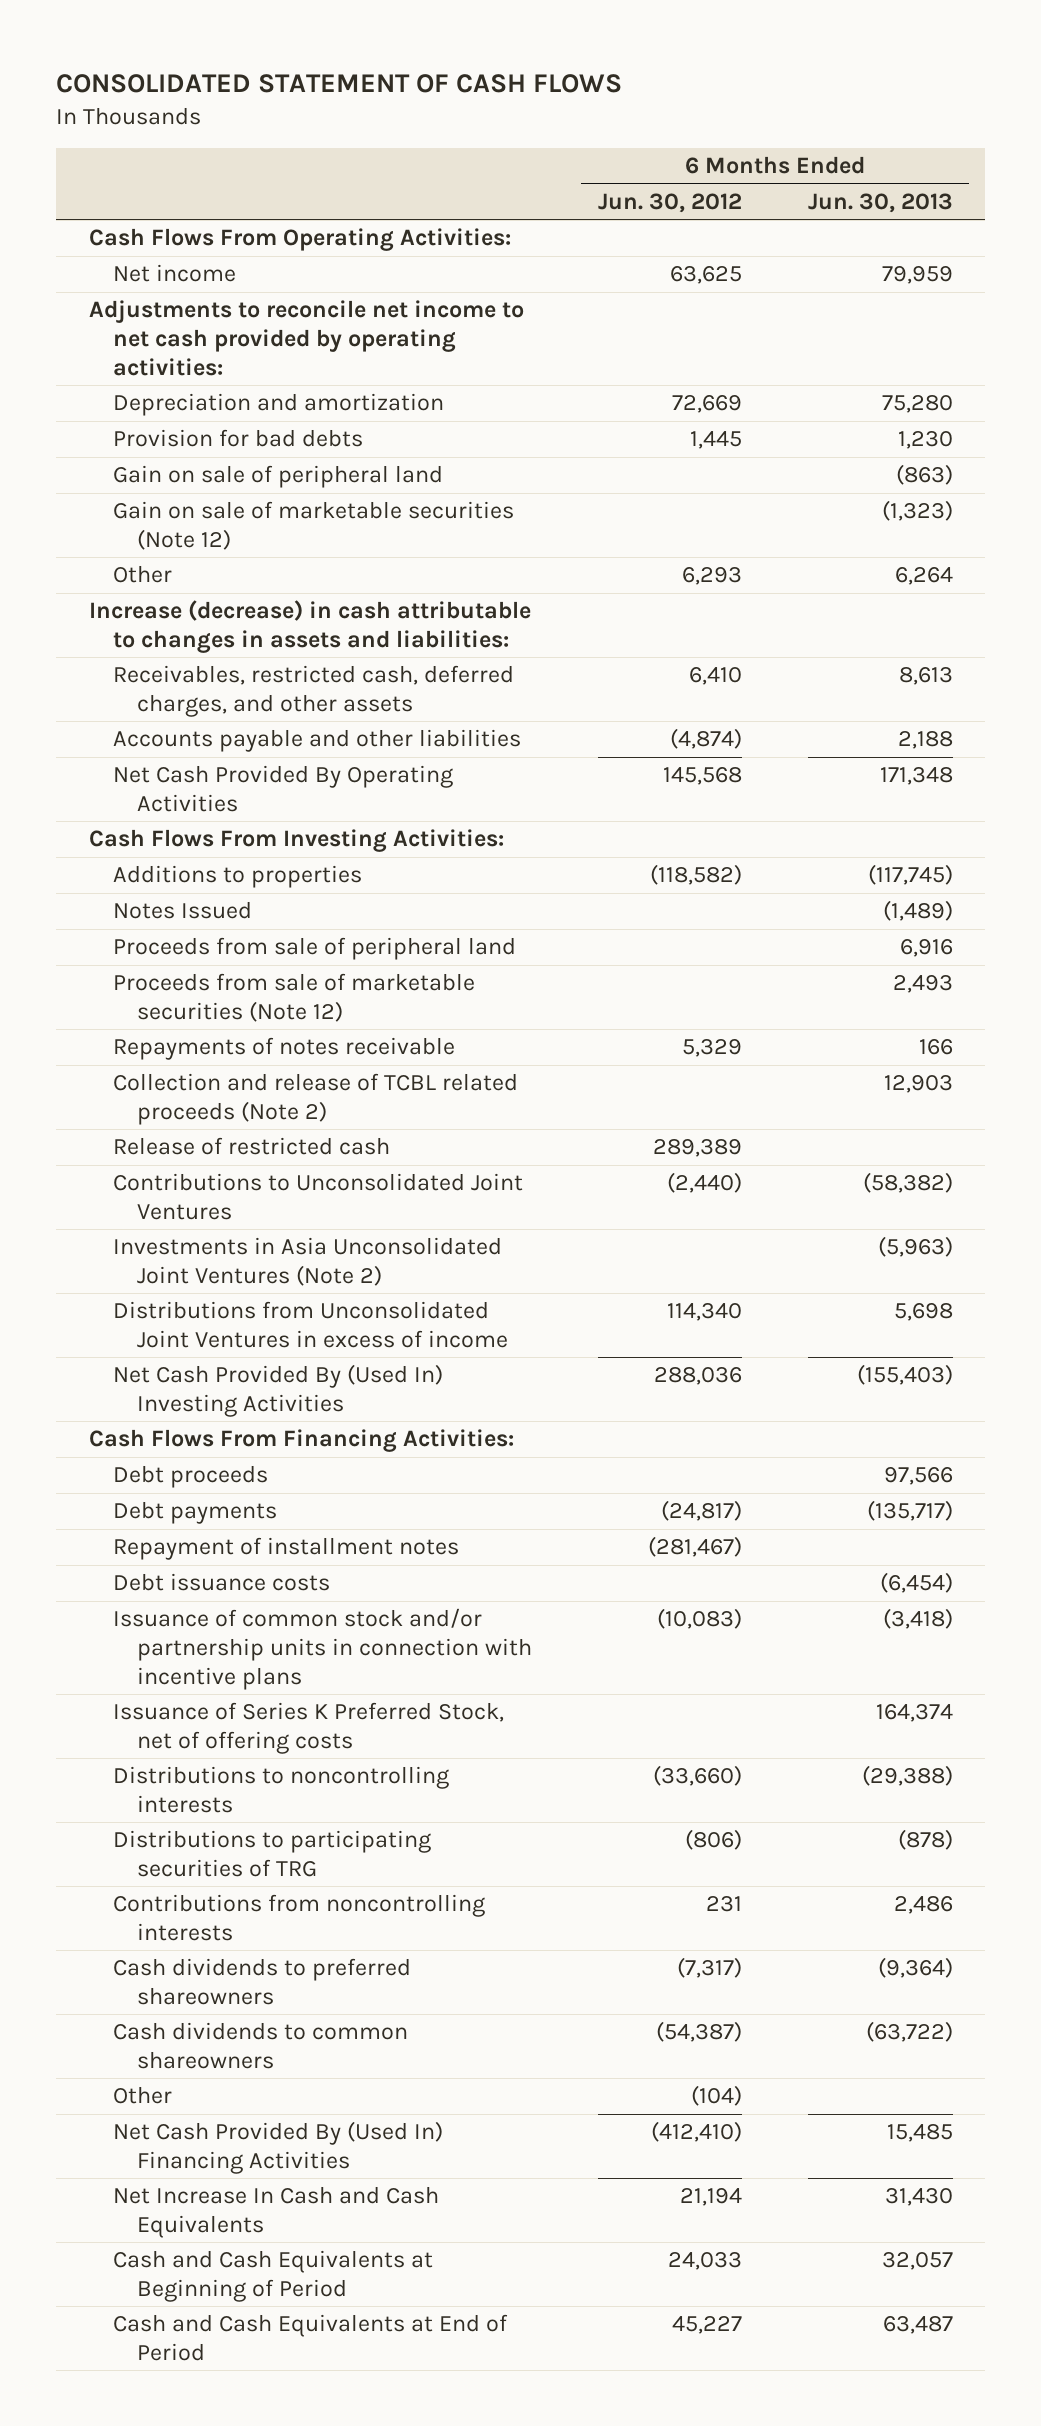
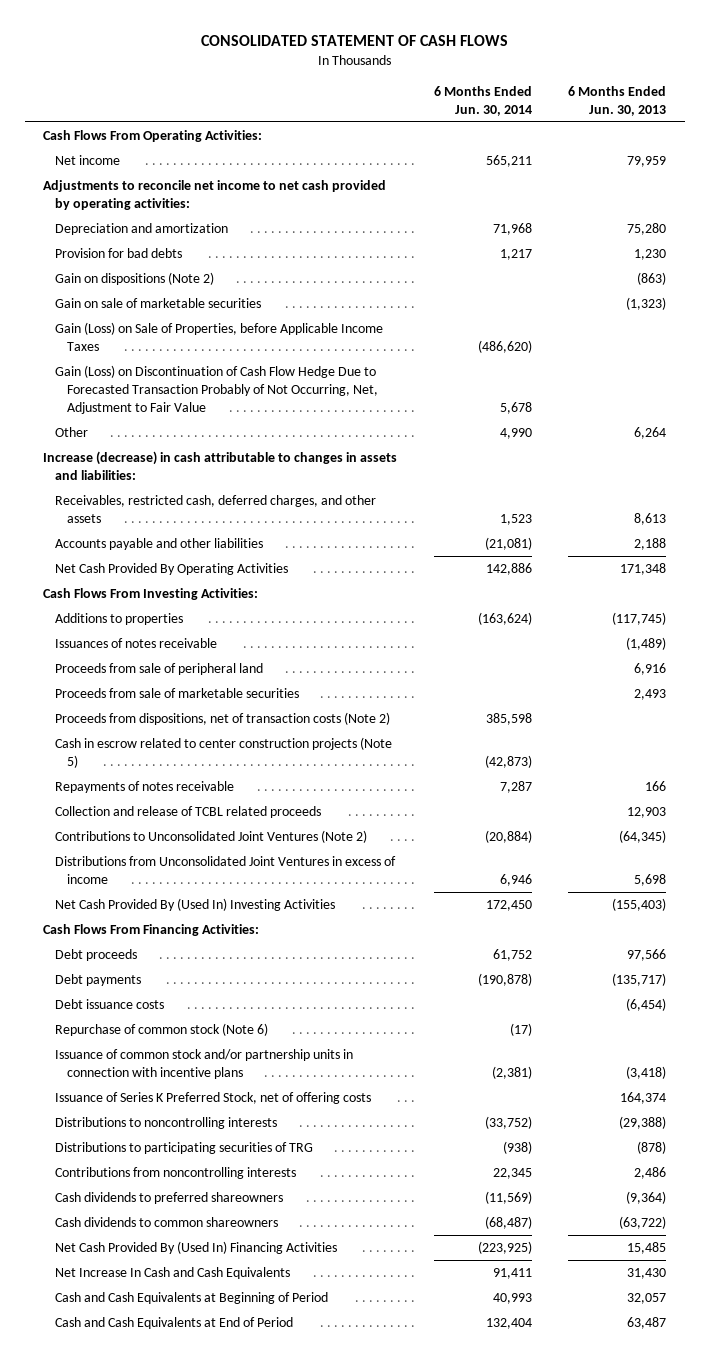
[597,192,742,213] Jun. 30, 2012 -> none
none -> [433,85,532,116] 6 Months Ended Jun. 30, 2014
[112,465,443,489] Gain on sale of peripheral land -> [54,271,214,285] Gain on dispositions (Note 2)
[112,501,514,550] Gain on sale of marketable securities (Note 12) -> [54,297,261,308] Gain on sale of marketable securities
none -> [54,321,383,351] Gain (Loss) on Sale of Properties, before Applicable Income Taxes
none -> [54,364,378,414] Gain (Loss) on Discontinuation of Cash Flow Hedge Due to Forecasted Transaction Probably of Not Occurring, Net, Adjustment to Fair Value
[112,901,252,920] Notes Issued -> [54,637,217,648] Issuances of notes receivable
[112,973,475,1022] Proceeds from sale of marketable securities (Note 12) -> [54,687,299,698] Proceeds from sale of marketable securities
none -> [54,711,390,725] Proceeds from dispositions, net of transaction costs (Note 2)
none -> [54,736,392,768] Cash in escrow related to center construction projects (Note 5)
[112,1137,390,1156] Release of restricted cash -> none
[112,1237,502,1286] Investments in Asia Unconsolidated Joint Ventures (Note 2) -> none
[112,1073,518,1125] Collection and release of TCBL related proceeds (Note 2) -> [54,805,321,818] Collection and release of TCBL related proceeds
[112,1173,523,1220] Contributions to Unconsolidated Joint Ventures -> [54,829,367,843] Contributions to Unconsolidated Joint Ventures (Note 2)
[862,1172,953,1194] (58,382) -> [619,829,667,843] (64,345)
[112,1537,459,1561] Repayment of installment notes -> none
none -> [54,1022,268,1036] Repurchase of common stock (Note 6)
[112,2086,172,2105] Other -> none

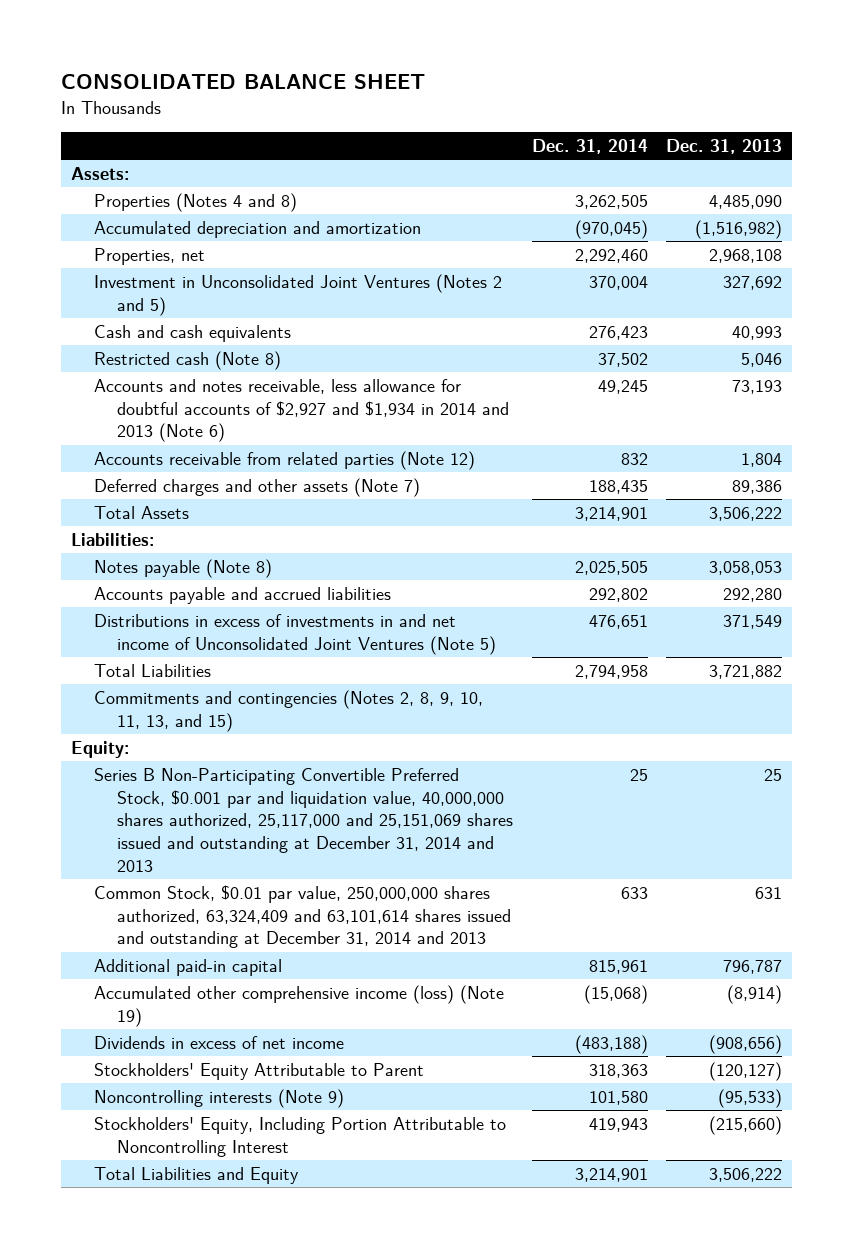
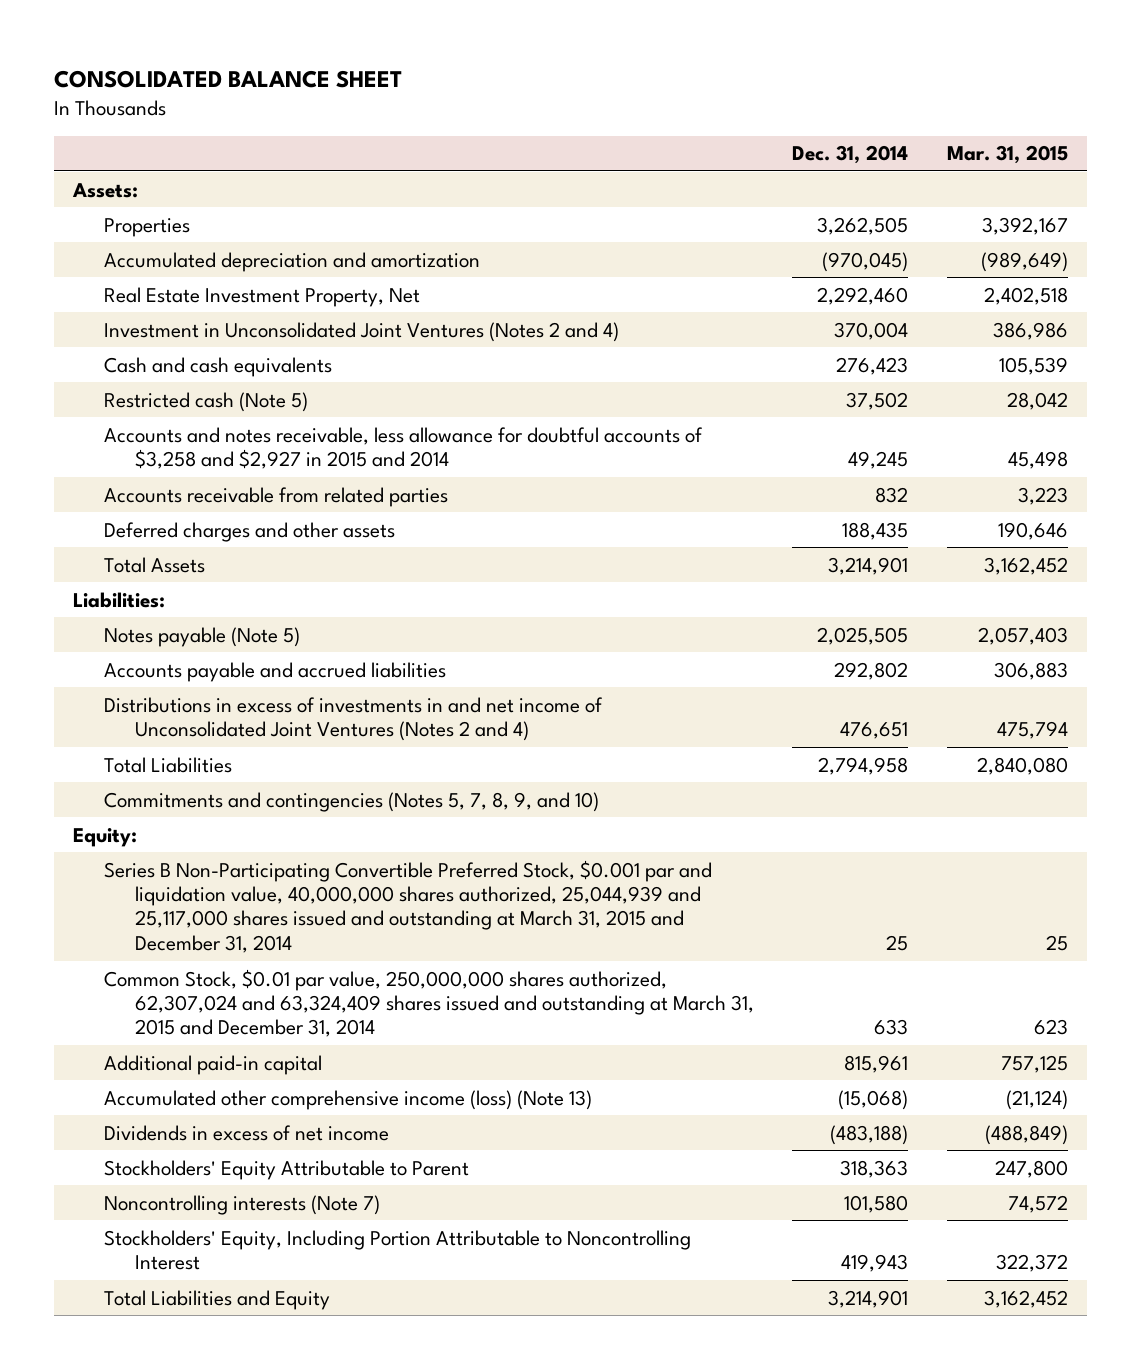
[666,139,783,155] Dec. 31, 2013 -> none
none -> [946,145,1068,165] Mar. 31, 2015
[93,192,297,212] Properties (Notes 4 and 8) -> [104,217,191,237] Properties
[93,247,205,265] Properties, net -> [104,286,421,307] Real Estate Investment Property, Net
[93,273,502,316] Investment in Unconsolidated Joint Ventures (Notes 2 and 5) -> [104,321,620,342] Investment in Unconsolidated Joint Ventures (Notes 2 and 4)
[93,350,281,370] Restricted cash (Note 8) -> [104,391,309,412] Restricted cash (Note 5)
[93,378,510,443] Accounts and notes receivable, less allowance for doubtful accounts of $2,927 and $1,934 in 2014 and 2013 (Note 6) -> [104,426,704,469] Accounts and notes receivable, less allowance for doubtful accounts of $3,258 and $2,927 in 2015 and 2014
[93,450,475,470] Accounts receivable from related parties (Note 12) -> [104,486,449,507] Accounts receivable from related parties
[93,477,420,497] Deferred charges and other assets (Note 7) -> [104,521,396,542] Deferred charges and other assets
[93,558,272,578] Notes payable (Note 8) -> [104,626,301,647] Notes payable (Note 5)
[93,613,497,655] Distributions in excess of investments in and net income of Unconsolidated Joint Ventures (Note 5) -> [104,696,604,741] Distributions in excess of investments in and net income of Unconsolidated Joint Ventures (Notes 2 and 4)
[93,689,483,732] Commitments and contingencies (Notes 2, 8, 9, 10, 11, 13, and 15) -> [104,791,600,812] Commitments and contingencies (Notes 5, 7, 8, 9, and 10)
[93,767,514,872] Series B Non-Participating Convertible Preferred Stock, $0.001 par and liquidation value, 40,000,000 shares authorized, 25,117,000 and 25,151,069 shares issued and outstanding at December 31, 2014 and 2013 -> [104,859,713,953] Series B Non-Participating Convertible Preferred Stock, $0.001 par and liquidation value, 40,000,000 shares authorized, 25,044,939 and 25,117,000 shares issued and outstanding at March 31, 2015 and December 31, 2014
[93,884,512,949] Common Stock, $0.01 par value, 250,000,000 shares authorized, 63,324,409 and 63,101,614 shares issued and outstanding at December 31, 2014 and 2013 -> [104,968,754,1038] Common Stock, $0.01 par value, 250,000,000 shares authorized, 62,307,024 and 63,324,409 shares issued and outstanding at March 31, 2015 and December 31, 2014
[93,984,504,1027] Accumulated other comprehensive income (loss) (Note 19) -> [104,1089,593,1110] Accumulated other comprehensive income (loss) (Note 13)
[93,1088,344,1108] Noncontrolling interests (Note 9) -> [104,1194,381,1215] Noncontrolling interests (Note 7)

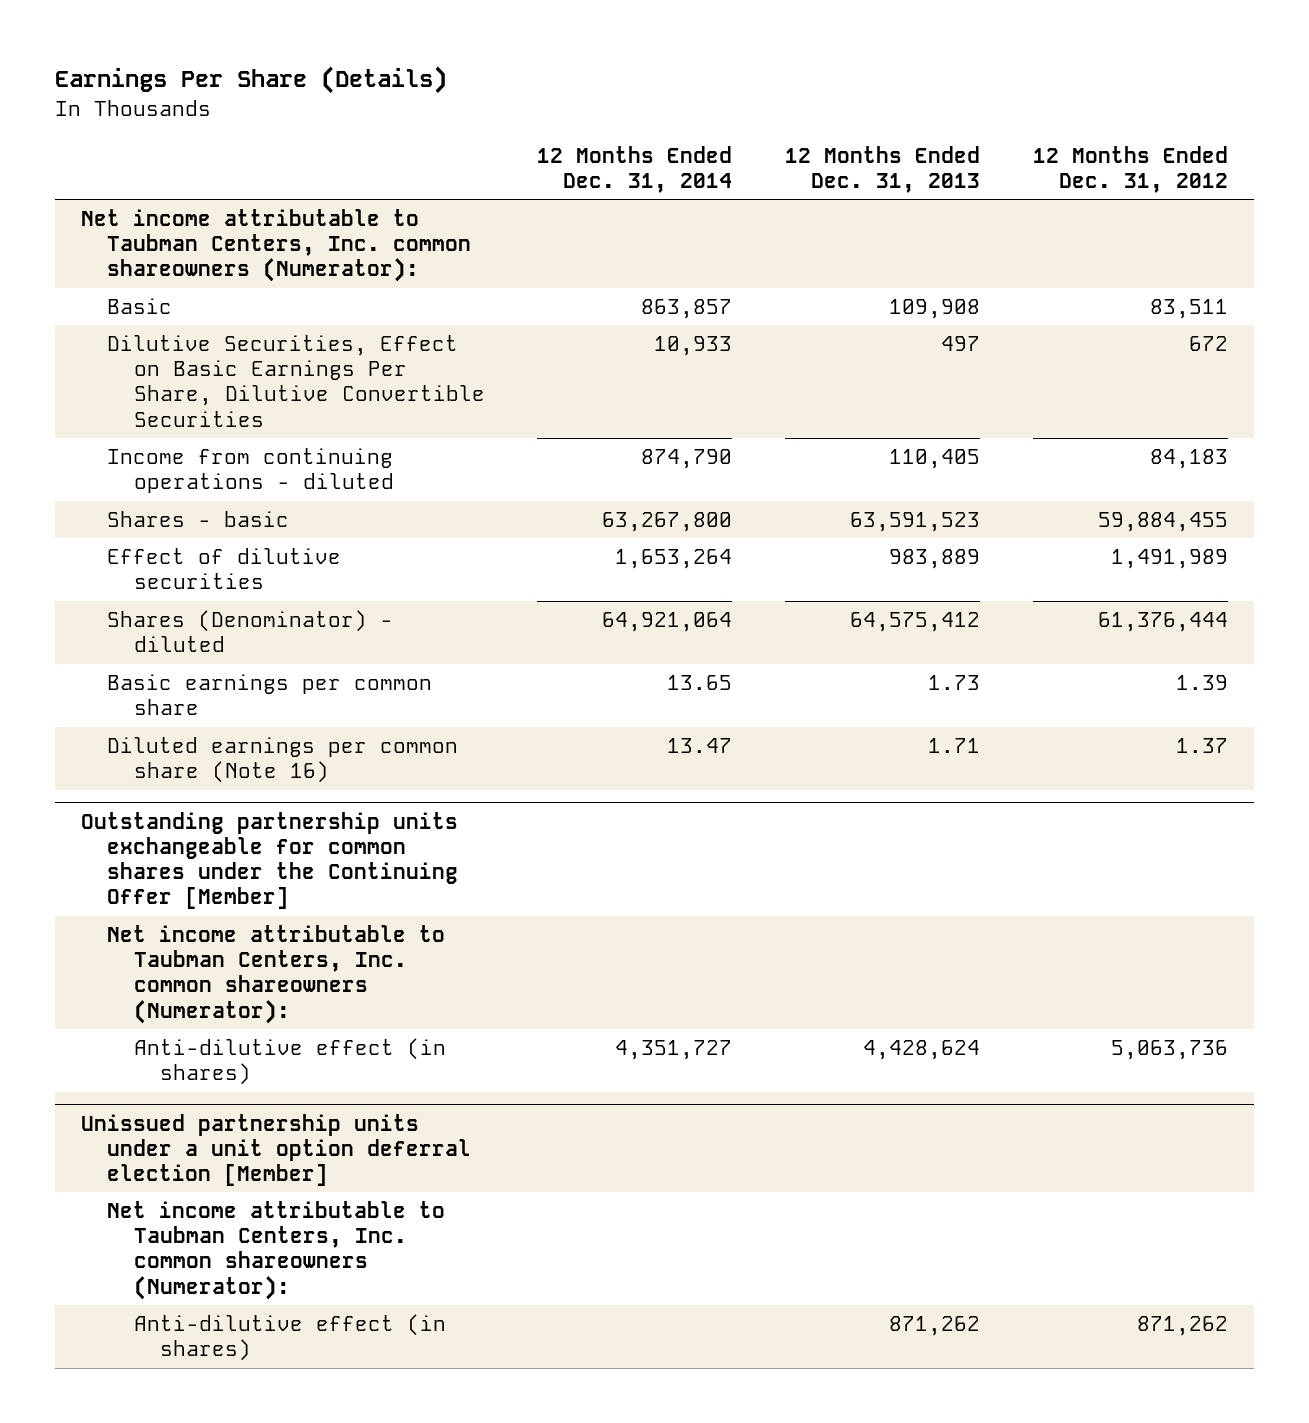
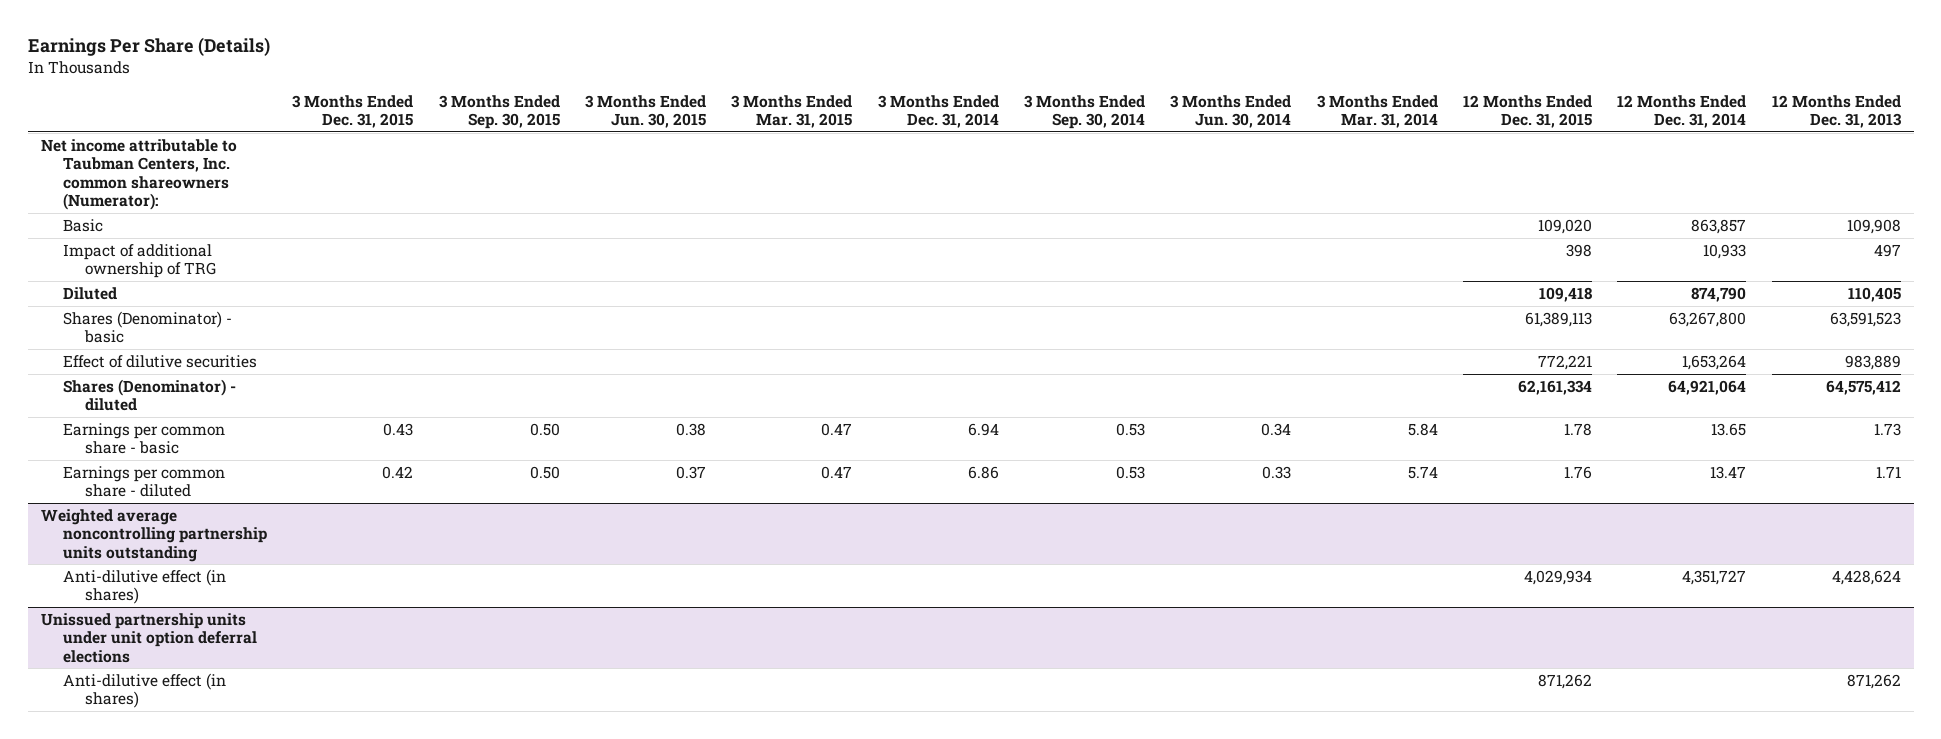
[1032,145,1228,193] 12 Months Ended Dec. 31, 2012 -> none
none -> [292,94,414,128] 3 Months Ended Dec. 31, 2015
none -> [438,94,560,129] 3 Months Ended Sep. 30, 2015
none -> [584,94,706,128] 3 Months Ended Jun. 30, 2015
none -> [731,94,853,128] 3 Months Ended Mar. 31, 2015
none -> [877,94,999,128] 3 Months Ended Dec. 31, 2014
none -> [1024,94,1146,129] 3 Months Ended Sep. 30, 2014
none -> [1170,94,1292,128] 3 Months Ended Jun. 30, 2014
none -> [1316,94,1438,128] 3 Months Ended Mar. 31, 2014
none -> [1463,94,1593,128] 12 Months Ended Dec. 31, 2015
[107,335,485,427] Dilutive Securities, Effect on Basic Earnings Per Share, Dilutive Convertible Securities -> [62,243,217,279] Impact of additional ownership of TRG
[107,448,394,494] Income from continuing operations - diluted -> [62,286,117,300] Diluted
[107,511,290,528] Shares - basic -> [62,310,232,344] Shares (Denominator) - basic
[107,925,446,1024] Net income attributable to Taubman Centers, Inc. common shareowners (Numerator): -> none
[107,674,433,716] Basic earnings per common share -> [62,422,225,455] Earnings per common share - basic
[107,737,459,784] Diluted earnings per common share (Note 16) -> [62,465,225,498] Earnings per common share - diluted
[81,811,459,910] Outstanding partnership units exchangeable for common shares under the Continuing Offer [Member] -> [40,508,267,562] Weighted average noncontrolling partnership units outstanding
[107,1201,446,1300] Net income attributable to Taubman Centers, Inc. common shareowners (Numerator): -> none
[81,1113,472,1187] Unissued partnership units under a unit option deferral election [Member] -> [40,612,257,663] Unissued partnership units under unit option deferral elections

